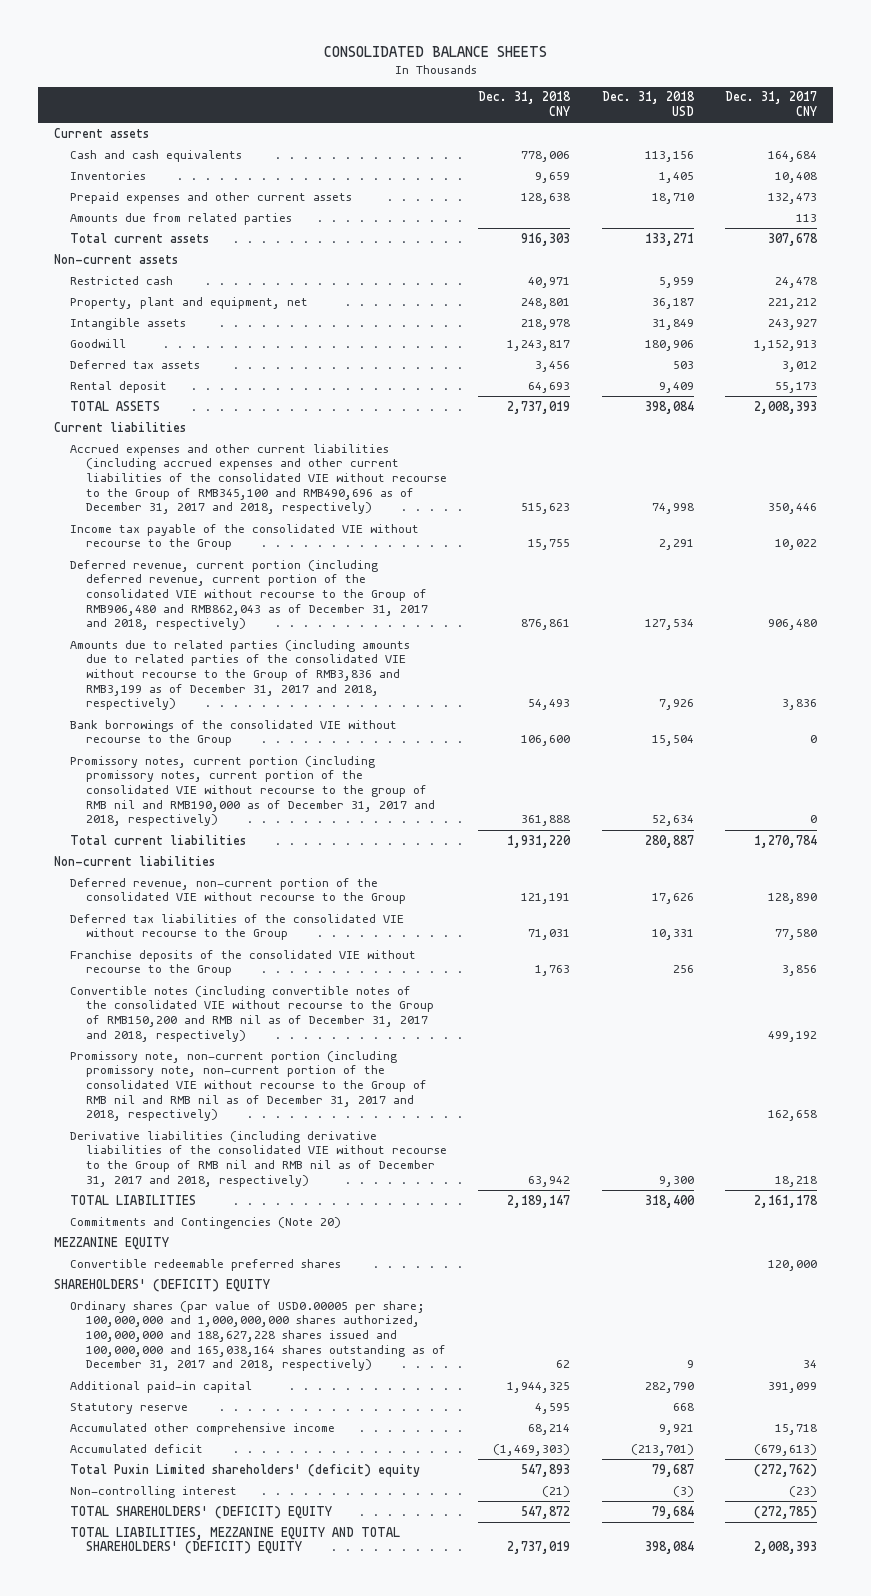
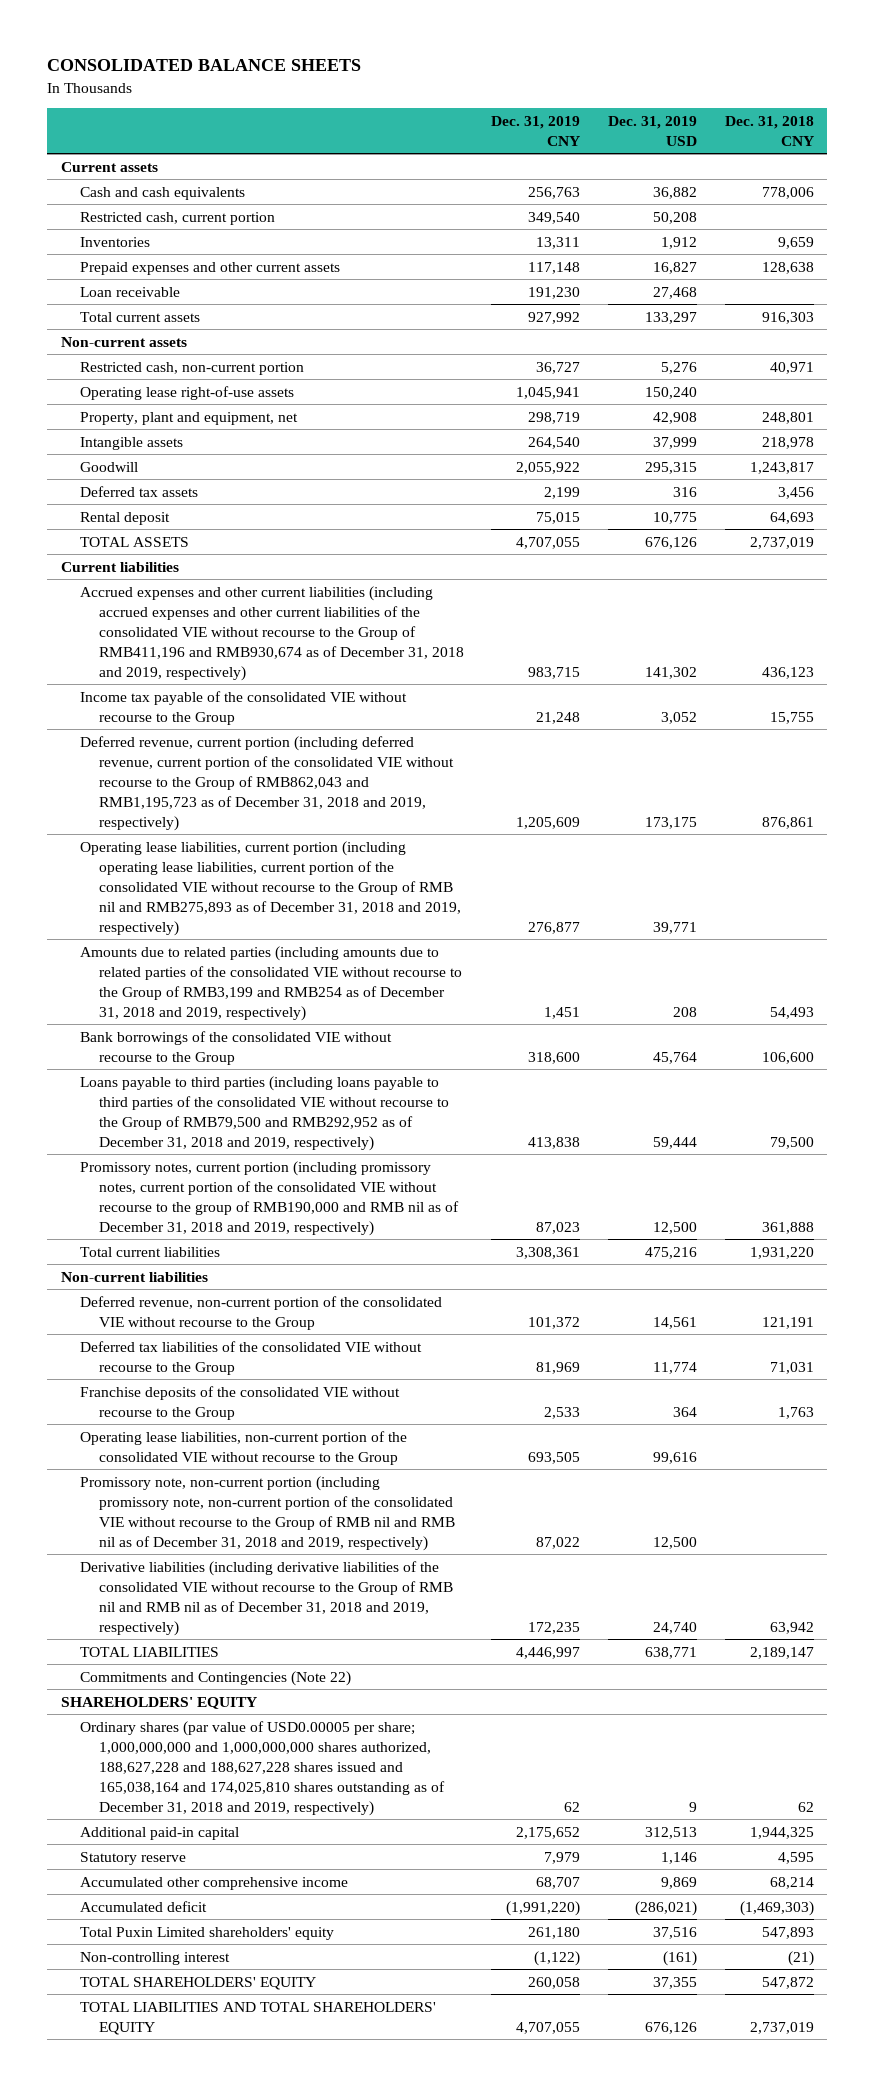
[601,91,695,116] Dec. 31, 2018 USD -> none
[725,91,818,116] Dec. 31, 2017 CNY -> none
none -> [491,115,581,146] Dec. 31, 2019 CNY
none -> [607,115,697,146] Dec. 31, 2019 USD
none -> [79,211,275,225] Restricted cash, current portion
[69,212,292,225] Amounts due from related parties -> none
none -> [79,286,180,297] Loan receivable
[69,275,173,285] Restricted cash -> [79,361,304,375] Restricted cash, non-current portion
none -> [79,385,294,400] Operating lease right-of-use assets
[69,443,447,515] Accrued expenses and other current liabilities (including accrued expenses and other current liabilities of the consolidated VIE without recourse to the Group of RMB345,100 and RMB490,696 as of December 31, 2017 and 2018, respectively) -> [79,585,464,681] Accrued expenses and other current liabilities (including accrued expenses and other current liabilities of the consolidated VIE without recourse to the Group of RMB411,196 and RMB930,674 as of December 31, 2018 and 2019, respectively)
[521,503,571,515] 515,623 -> [761,666,814,679] 436,123
[69,559,428,631] Deferred revenue, current portion (including deferred revenue, current portion of the consolidated VIE without recourse to the Group of RMB906,480 and RMB862,043 as of December 31, 2017 and 2018, respectively) -> [79,735,454,831] Deferred revenue, current portion (including deferred revenue, current portion of the consolidated VIE without recourse to the Group of RMB862,043 and RMB1,195,723 as of December 31, 2018 and 2019, respectively)
none -> [79,840,461,936] Operating lease liabilities, current portion (including operating lease liabilities, current portion of the consolidated VIE without recourse to the Group of RMB nil and RMB275,893 as of December 31, 2018 and 2019, respectively)
[69,639,410,711] Amounts due to related parties (including amounts due to related parties of the consolidated VIE without recourse to the Group of RMB3,836 and RMB3,199 as of December 31, 2017 and 2018, respectively) -> [79,945,462,1021] Amounts due to related parties (including amounts due to related parties of the consolidated VIE without recourse to the Group of RMB3,199 and RMB254 as of December 31, 2018 and 2019, respectively)
none -> [79,1075,449,1151] Loans payable to third parties (including loans payable to third parties of the consolidated VIE without recourse to the Group of RMB79,500 and RMB292,952 as of December 31, 2018 and 2019, respectively)
[69,755,435,827] Promissory notes, current portion (including promissory notes, current portion of the consolidated VIE without recourse to the group of RMB nil and RMB190,000 as of December 31, 2017 and 2018, respectively) -> [79,1160,459,1236] Promissory notes, current portion (including promissory notes, current portion of the consolidated VIE without recourse to the group of RMB190,000 and RMB nil as of December 31, 2018 and 2019, respectively)
[69,985,434,1042] Convertible notes (including convertible notes of the consolidated VIE without recourse to the Group of RMB150,200 and RMB nil as of December 31, 2017 and 2018, respectively) -> none
none -> [79,1430,407,1465] Operating lease liabilities, non-current portion of the consolidated VIE without recourse to the Group
[69,1050,427,1122] Promissory note, non-current portion (including promissory note, non-current portion of the consolidated VIE without recourse to the Group of RMB nil and RMB nil as of December 31, 2017 and 2018, respectively) -> [79,1475,455,1551] Promissory note, non-current portion (including promissory note, non-current portion of the consolidated VIE without recourse to the Group of RMB nil and RMB nil as of December 31, 2018 and 2019, respectively)
[69,1130,447,1187] Derivative liabilities (including derivative liabilities of the consolidated VIE without recourse to the Group of RMB nil and RMB nil as of December 31, 2017 and 2018, respectively) -> [79,1560,453,1636] Derivative liabilities (including derivative liabilities of the consolidated VIE without recourse to the Group of RMB nil and RMB nil as of December 31, 2018 and 2019, respectively)
[53,1236,169,1250] MEZZANINE EQUITY -> none
[69,1258,341,1271] Convertible redeemable preferred shares -> none
[69,1216,341,1229] Commitments and Contingencies (Note 20) -> [79,1670,351,1686] Commitments and Contingencies (Note 22)
[53,1278,270,1292] SHAREHOLDERS' (DEFICIT) EQUITY -> [60,1696,257,1709] SHAREHOLDERS' EQUITY
[69,1300,446,1372] Ordinary shares (par value of USD0.00005 per share; 100,000,000 and 1,000,000,000 shares authorized, 100,000,000 and 188,627,228 shares issued and 100,000,000 and 165,038,164 shares outstanding as of December 31, 2017 and 2018, respectively) -> [79,1720,445,1816] Ordinary shares (par value of USD0.00005 per share; 1,000,000,000 and 1,000,000,000 shares authorized, 188,627,228 and 188,627,228 shares issued and 165,038,164 and 174,025,810 shares outstanding as of December 31, 2018 and 2019, respectively)
[69,1463,420,1477] Total Puxin Limited shareholders' (deficit) equity -> [79,1926,334,1940] Total Puxin Limited shareholders' equity
[69,1505,332,1519] TOTAL SHAREHOLDERS' (DEFICIT) EQUITY -> [79,1976,316,1990] TOTAL SHAREHOLDERS' EQUITY
[69,1526,400,1555] TOTAL LIABILITIES, MEZZANINE EQUITY AND TOTAL SHAREHOLDERS' (DEFICIT) EQUITY -> [79,2001,436,2035] TOTAL LIABILITIES AND TOTAL SHAREHOLDERS' EQUITY

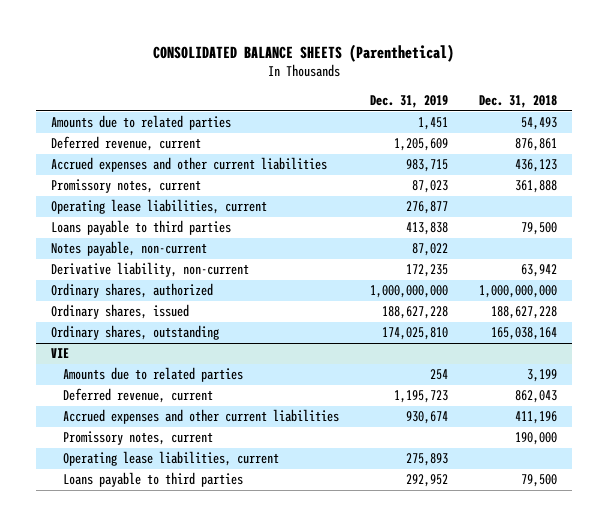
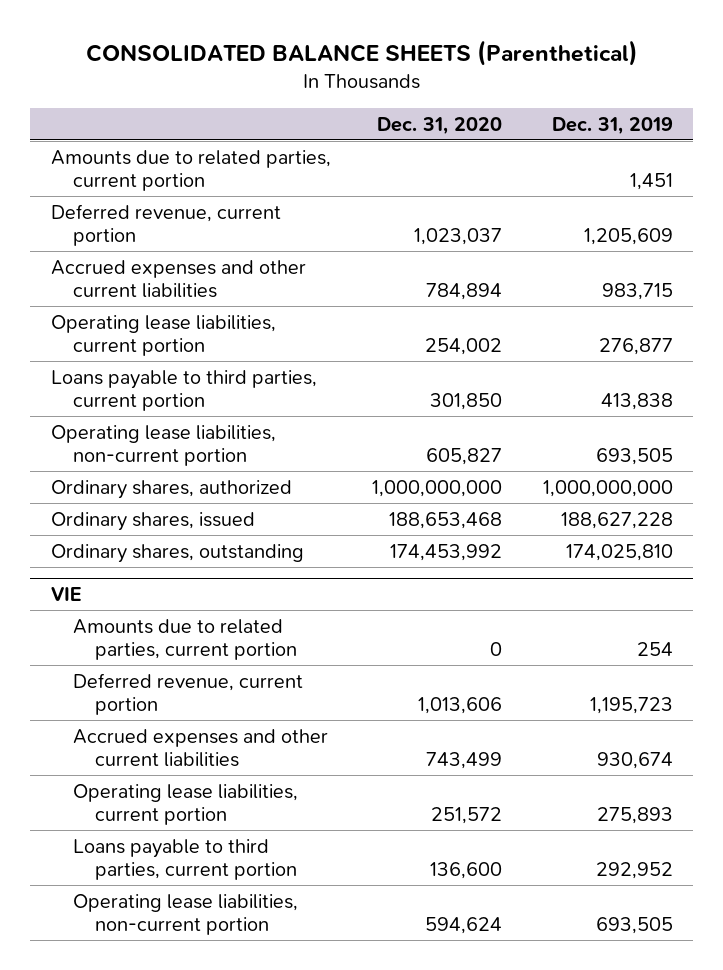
[478,95,557,109] Dec. 31, 2018 -> none
none -> [376,116,502,135] Dec. 31, 2020
[51,115,232,131] Amounts due to related parties -> [50,149,331,192] Amounts due to related parties, current portion
[51,136,202,152] Deferred revenue, current -> [50,203,281,247] Deferred revenue, current portion
[51,179,202,194] Promissory notes, current -> none
[51,241,208,257] Notes payable, non-current -> none
[51,262,250,278] Derivative liability, non-current -> none
[51,199,268,215] Operating lease liabilities, current -> [50,314,276,357] Operating lease liabilities, current portion
[51,220,232,236] Loans payable to third parties -> [50,369,317,412] Loans payable to third parties, current portion
none -> [50,424,276,467] Operating lease liabilities, non-current portion
[62,367,243,383] Amounts due to related parties -> [73,618,298,661] Amounts due to related parties, current portion
[62,388,213,404] Deferred revenue, current -> [73,672,304,716] Deferred revenue, current portion
[62,431,213,446] Promissory notes, current -> none
[62,451,279,467] Operating lease liabilities, current -> [73,783,299,826] Operating lease liabilities, current portion
[62,472,243,488] Loans payable to third parties -> [73,838,298,881] Loans payable to third parties, current portion
none -> [73,893,299,936] Operating lease liabilities, non-current portion

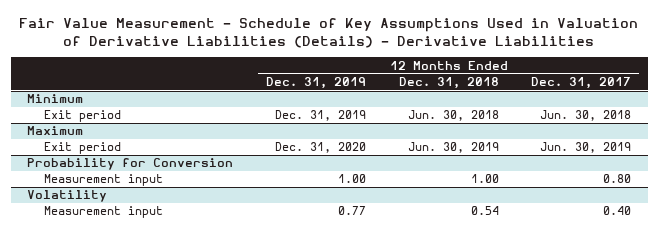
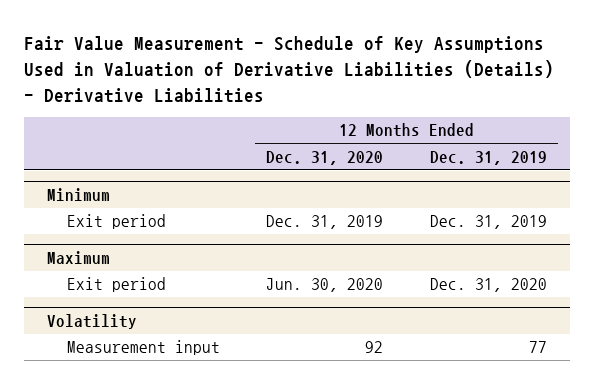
[398,77,499,90] Dec. 31, 2018 -> none
[531,77,632,90] Dec. 31, 2017 -> none
none -> [266,150,384,165] Dec. 31, 2020
[27,158,234,171] Probability for Conversion -> none
[44,174,164,187] Measurement input -> none
[337,206,366,216] 0.77 -> [528,341,547,354] 77

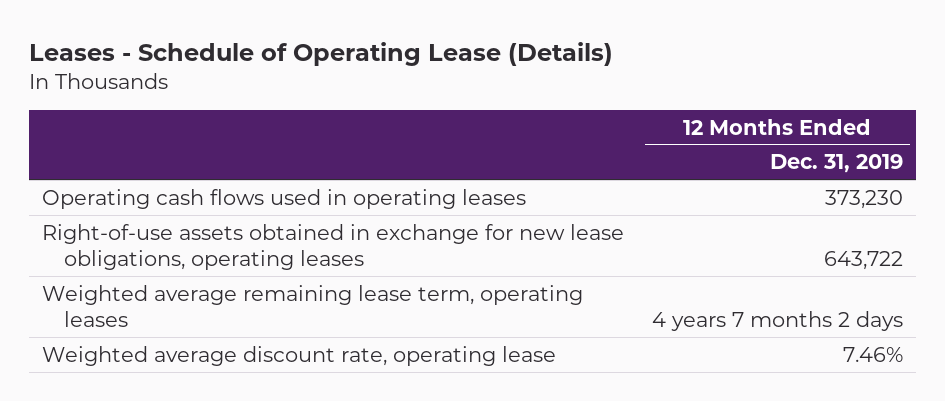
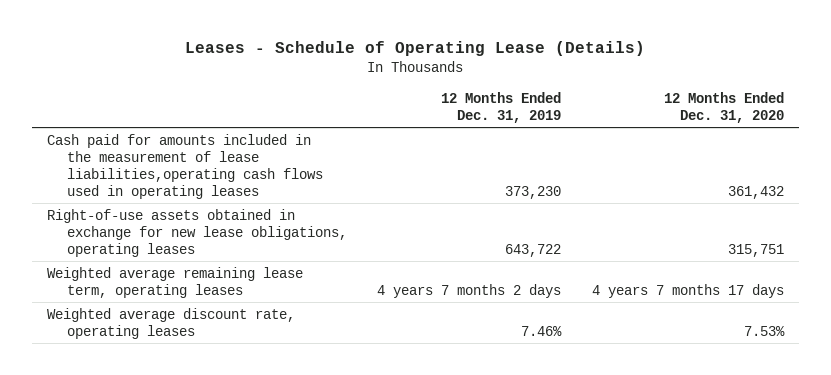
none -> [663,91,784,123] 12 Months Ended Dec. 31, 2020
[42,188,527,209] Operating cash flows used in operating leases -> [46,133,324,199] Cash paid for amounts included in the measurement of lease liabilities,operating cash flows used in operating leases
[42,345,557,366] Weighted average discount rate, operating lease -> [46,307,295,339] Weighted average discount rate, operating leases

